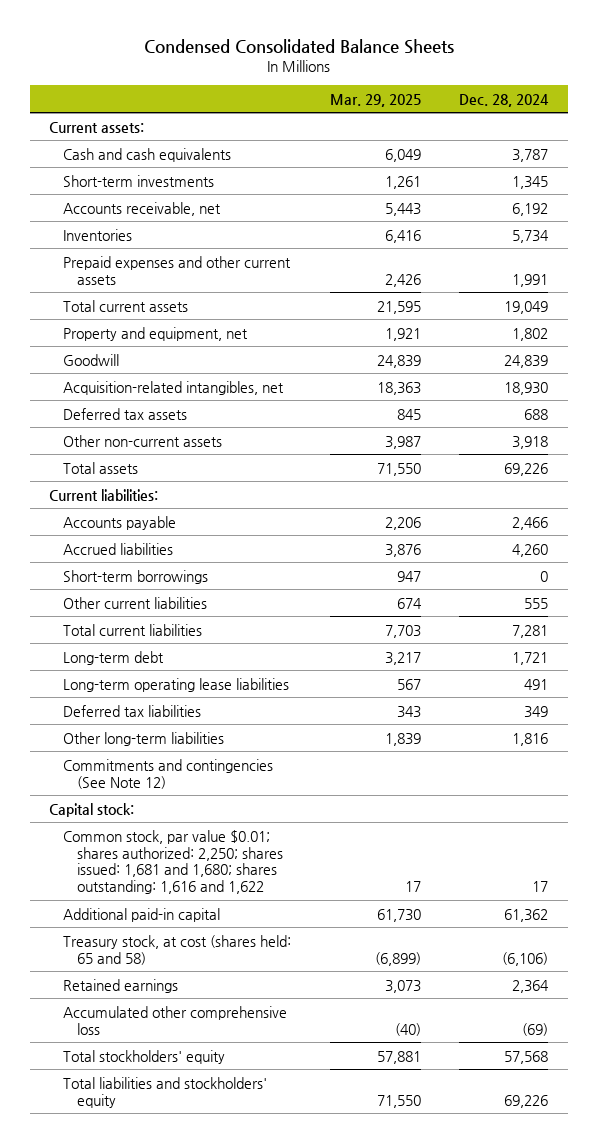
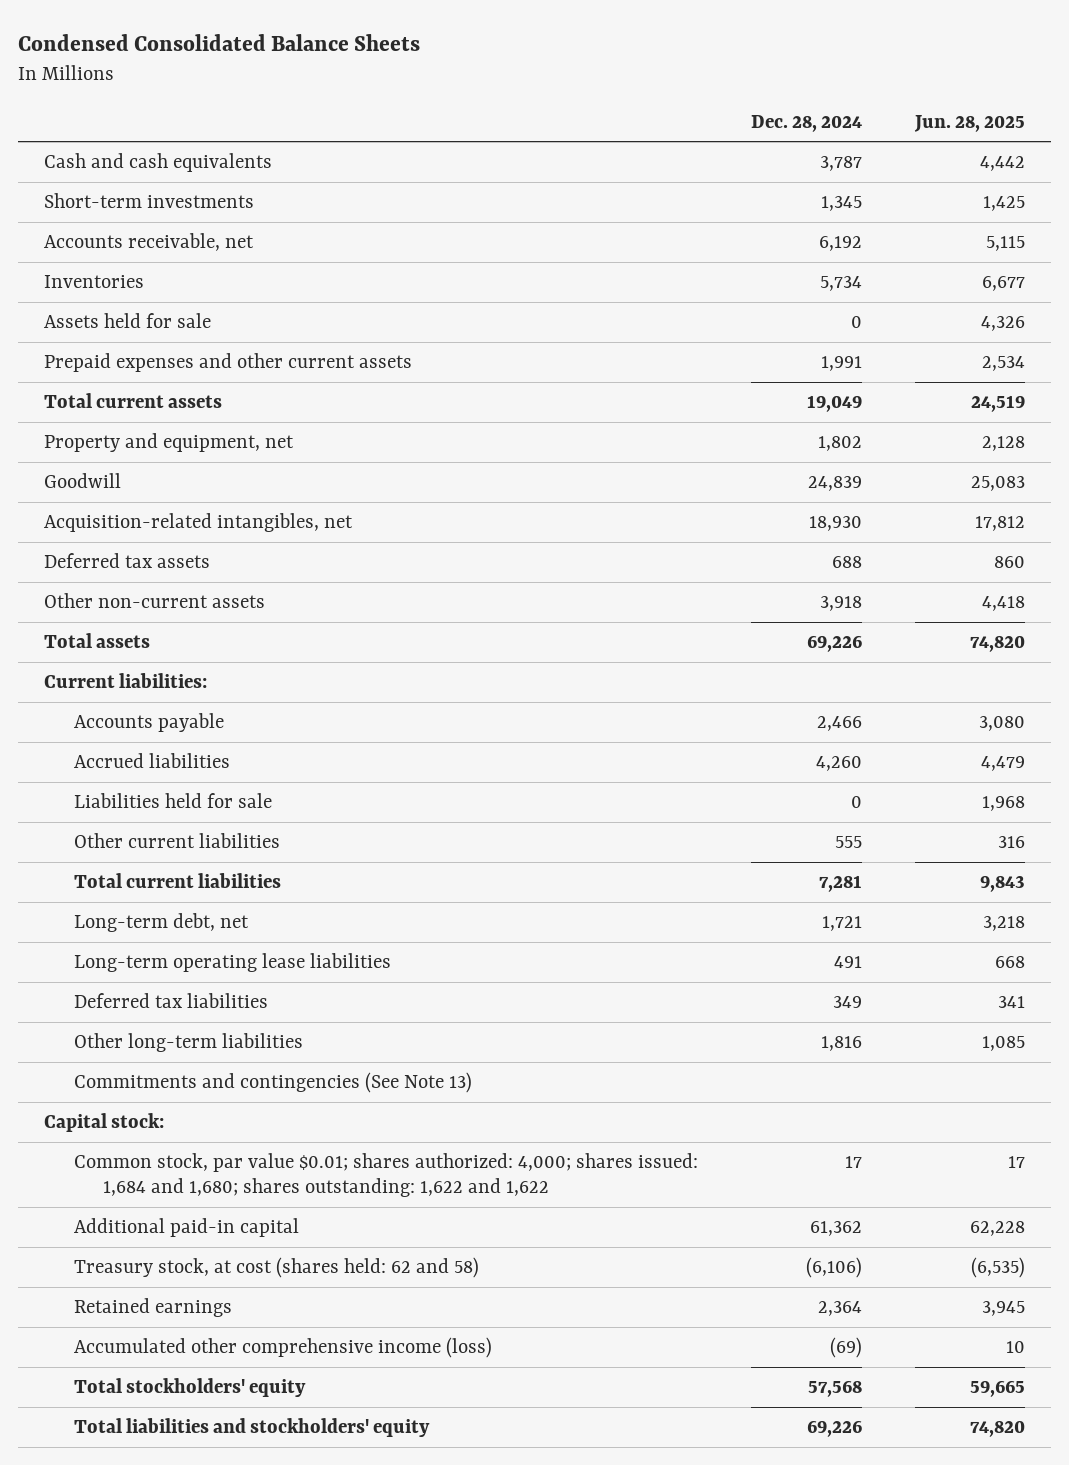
[329,93,421,107] Mar. 29, 2025 -> none
none -> [913,114,1025,132] Jun. 28, 2025
[49,121,145,133] Current assets: -> none
none -> [44,312,212,328] Assets held for sale
[63,569,209,584] Short-term borrowings -> none
none -> [73,792,272,808] Liabilities held for sale
[63,650,165,665] Long-term debt -> [73,912,249,932] Long-term debt, net
[63,758,274,789] Commitments and contingencies (See Note 12) -> [73,1071,472,1093] Commitments and contingencies (See Note 13)
[63,829,284,895] Common stock, par value $0.01; shares authorized: 2,250; shares issued: 1,681 and 1,680; shares outstanding: 1,616 and 1,622 -> [73,1152,698,1198] Common stock, par value $0.01; shares authorized: 4,000; shares issued: 1,684 and 1,680; shares outstanding: 1,622 and 1,622
[63,934,292,965] Treasury stock, at cost (shares held: 65 and 58) -> [73,1256,479,1278] Treasury stock, at cost (shares held: 62 and 58)
[63,1005,288,1035] Accumulated other comprehensive loss -> [73,1336,492,1358] Accumulated other comprehensive income (loss)

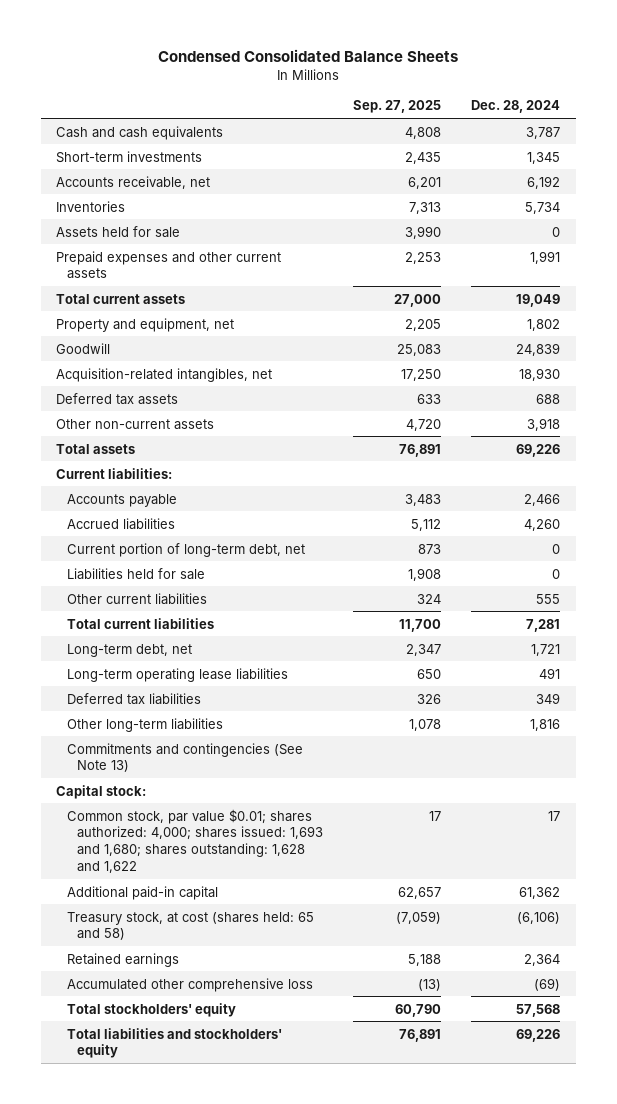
[913,114,1025,132] Jun. 28, 2025 -> none
none -> [353,100,442,114] Sep. 27, 2025
none -> [66,542,305,557] Current portion of long-term debt, net
[73,1152,698,1198] Common stock, par value $0.01; shares authorized: 4,000; shares issued: 1,684 and 1,680; shares outstanding: 1,622 and 1,622 -> [66,808,323,874] Common stock, par value $0.01; shares authorized: 4,000; shares issued: 1,693 and 1,680; shares outstanding: 1,628 and 1,622
[73,1256,479,1278] Treasury stock, at cost (shares held: 62 and 58) -> [66,911,314,941] Treasury stock, at cost (shares held: 65 and 58)
[73,1336,492,1358] Accumulated other comprehensive income (loss) -> [66,977,313,992] Accumulated other comprehensive loss

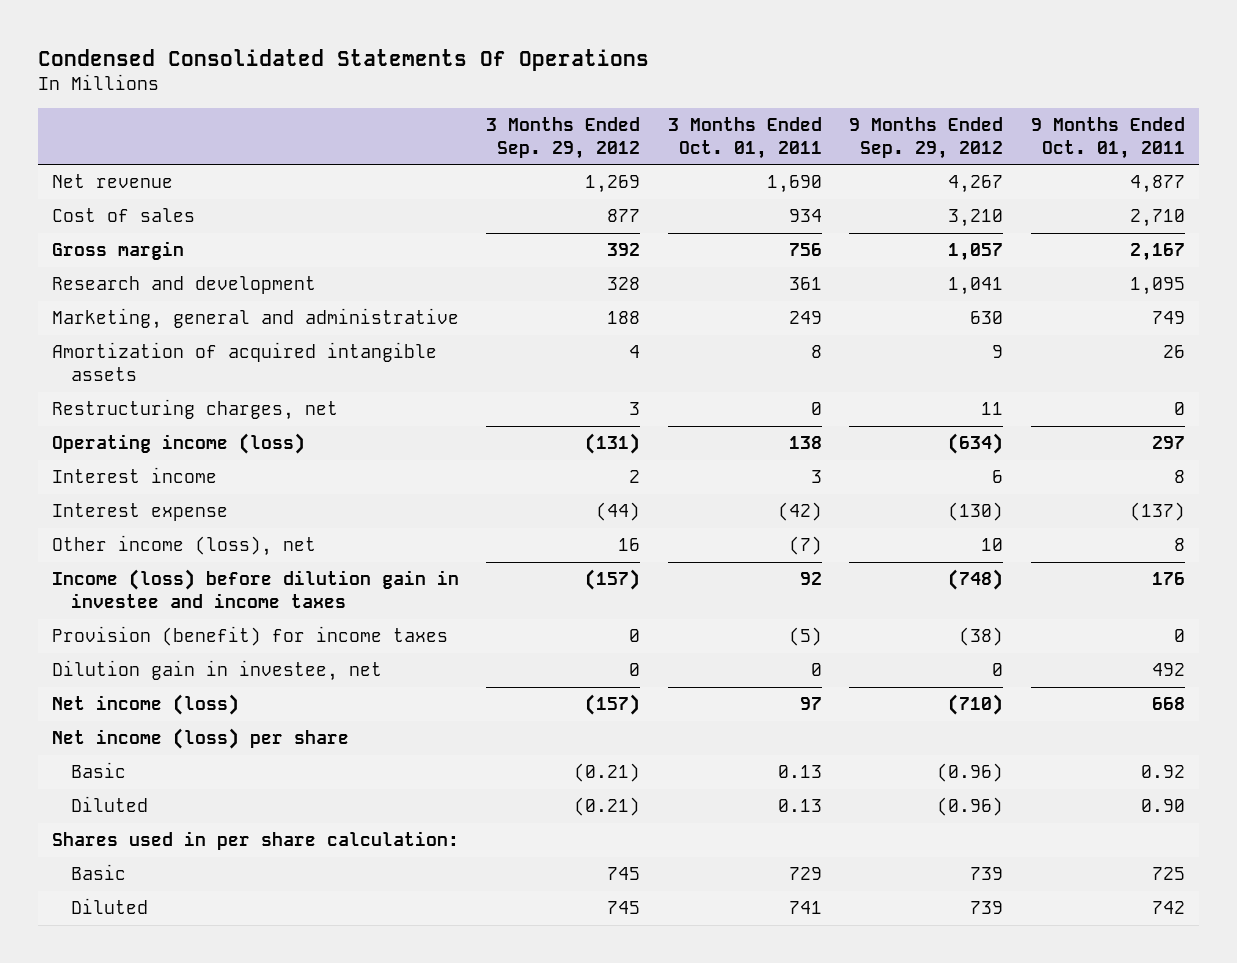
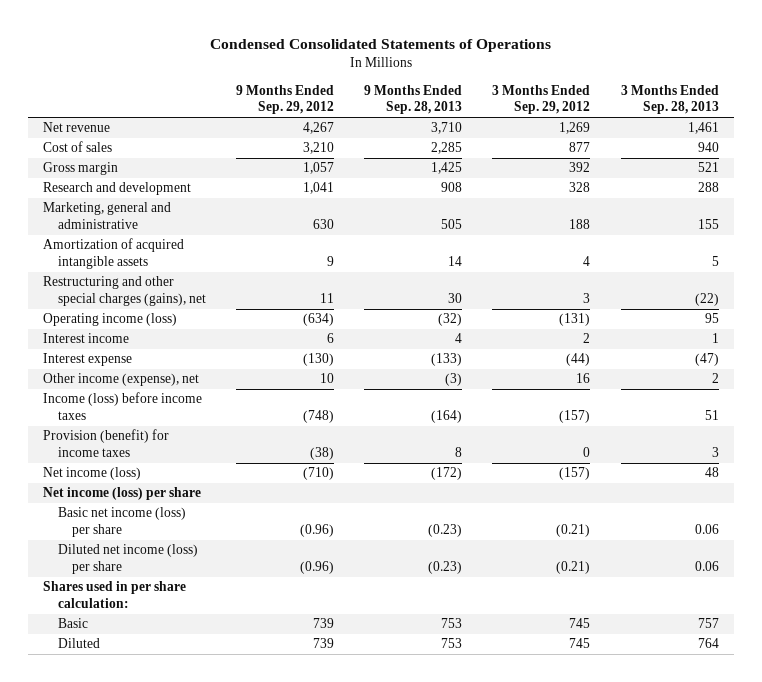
[38,48,650,71] Condensed Consolidated Statements Of Operations -> [209,38,551,52] Condensed Consolidated Statements of Operations
[667,117,822,159] 3 Months Ended Oct. 01, 2011 -> none
[1030,117,1185,159] 9 Months Ended Oct. 01, 2011 -> none
none -> [364,84,463,115] 9 Months Ended Sep. 28, 2013
none -> [620,84,719,115] 3 Months Ended Sep. 28, 2013
[52,399,339,421] Restructuring charges, net -> [43,276,206,307] Restructuring and other special charges (gains), net
[52,535,317,557] Other income (loss), net -> [43,373,200,387] Other income (expense), net
[52,569,460,608] Income (loss) before dilution gain in investee and income taxes -> [43,392,203,421] Income (loss) before income taxes
[52,660,383,682] Dilution gain in investee, net -> none
[71,762,127,779] Basic -> [57,507,186,538] Basic net income (loss) per share
[71,796,149,813] Diluted -> [57,544,198,575] Diluted net income (loss) per share

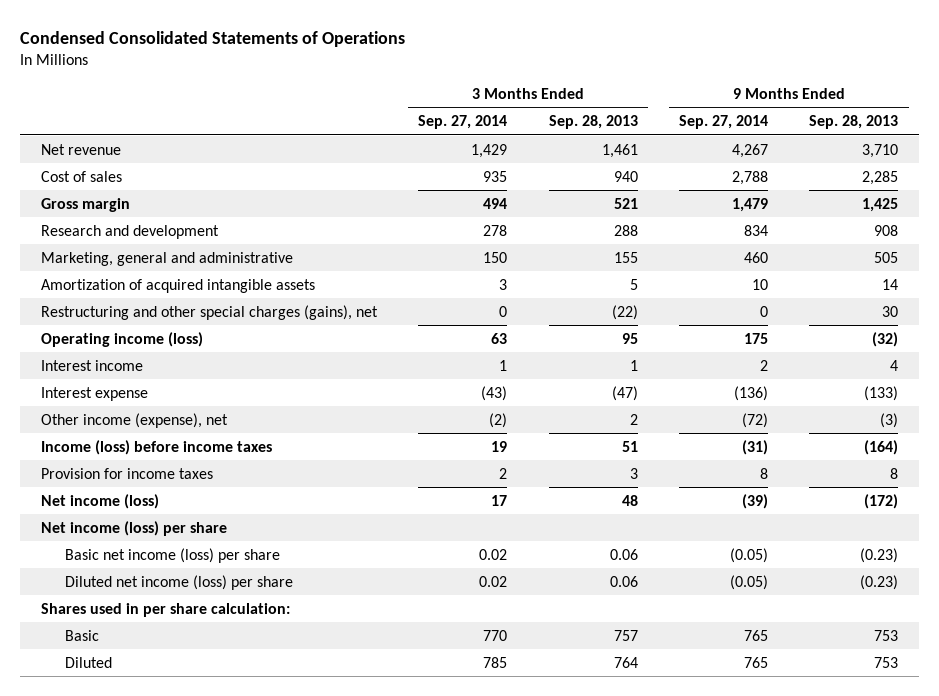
[235,84,334,115] 9 Months Ended Sep. 29, 2012 -> none
[492,84,591,115] 3 Months Ended Sep. 29, 2012 -> none
none -> [418,115,508,130] Sep. 27, 2014
none -> [678,115,768,130] Sep. 27, 2014
[43,429,170,458] Provision (benefit) for income taxes -> [40,467,213,479] Provision for income taxes

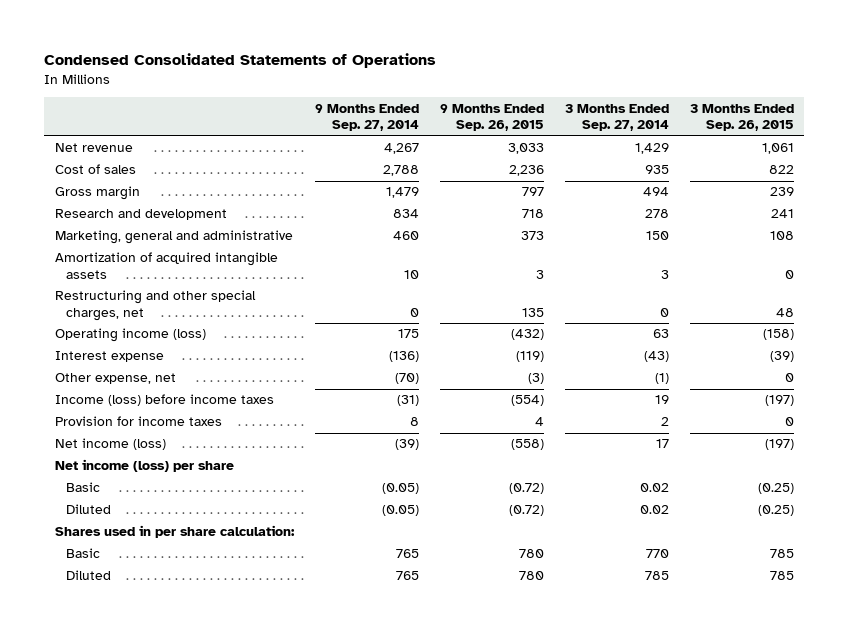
[548,115,638,130] Sep. 28, 2013 -> none
[809,115,899,130] Sep. 28, 2013 -> none
none -> [439,103,544,132] 9 Months Ended Sep. 26, 2015
none -> [689,103,794,132] 3 Months Ended Sep. 26, 2015
[40,304,378,320] Restructuring and other special charges (gains), net -> [54,290,256,322] Restructuring and other special charges, net
[40,359,143,371] Interest income -> none
[40,412,228,428] Other income (expense), net -> [54,373,176,385] Other expense, net
[489,412,508,428] (2) -> [654,373,669,385] (1)
[741,412,768,428] (72) -> [394,373,419,385] (70)
[64,547,280,563] Basic net income (loss) per share -> [66,482,101,493] Basic
[64,574,293,590] Diluted net income (loss) per share -> [66,504,112,515] Diluted

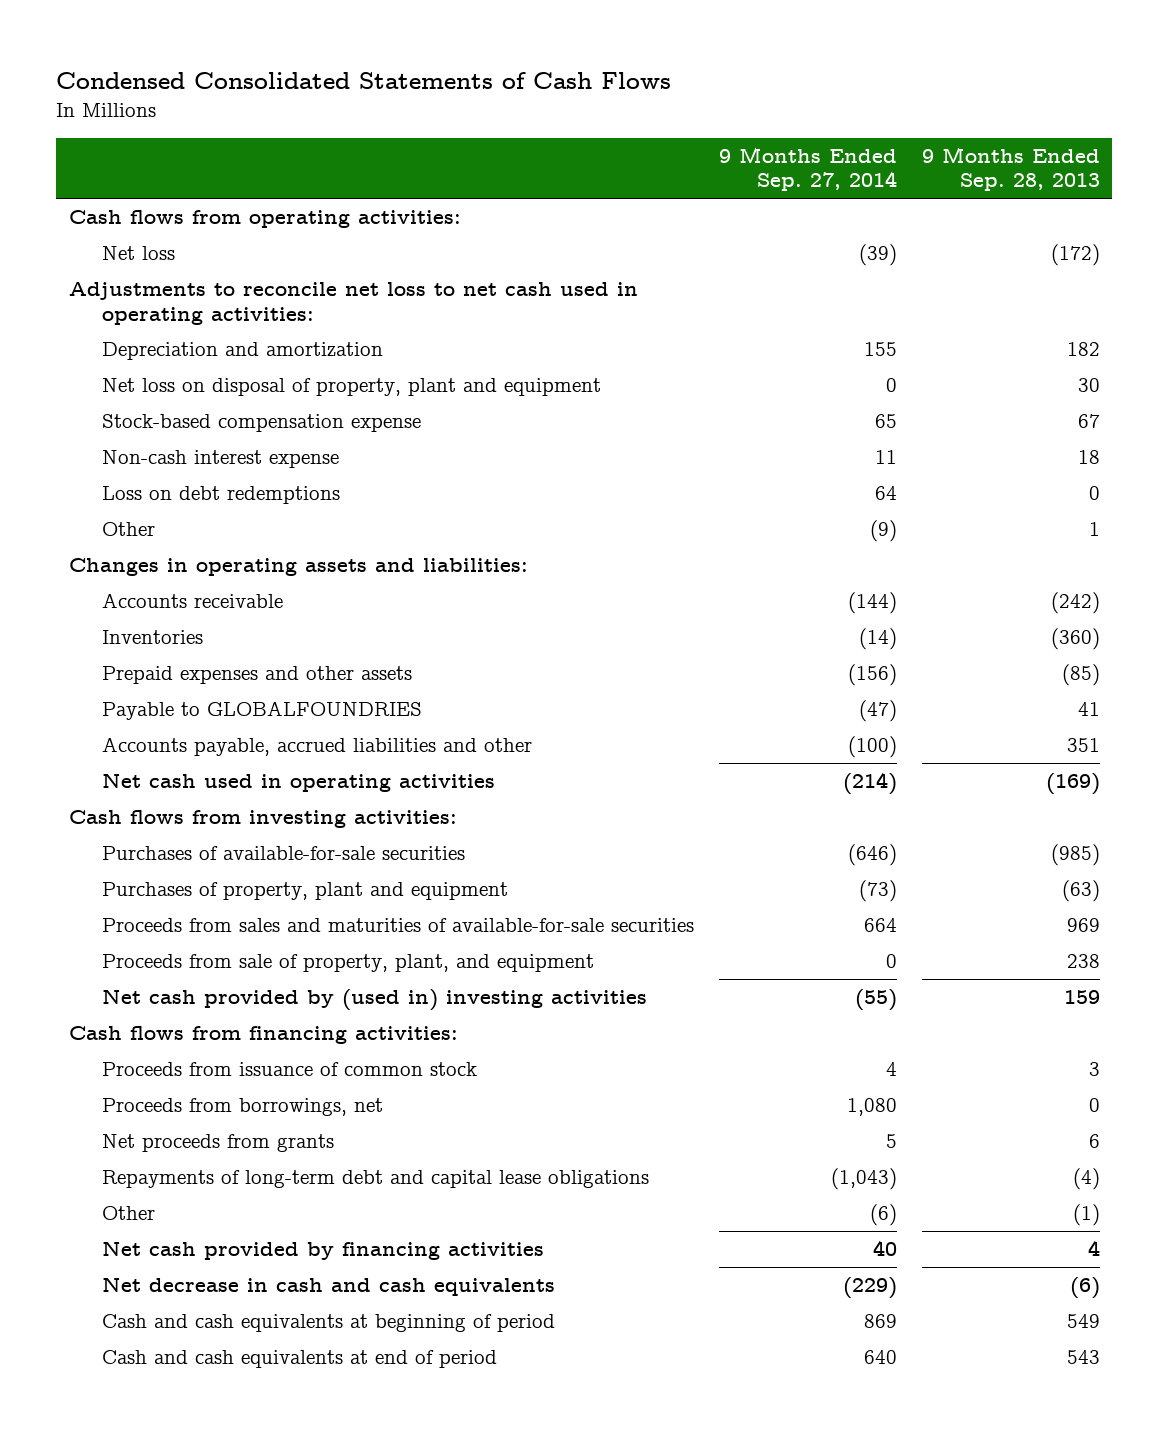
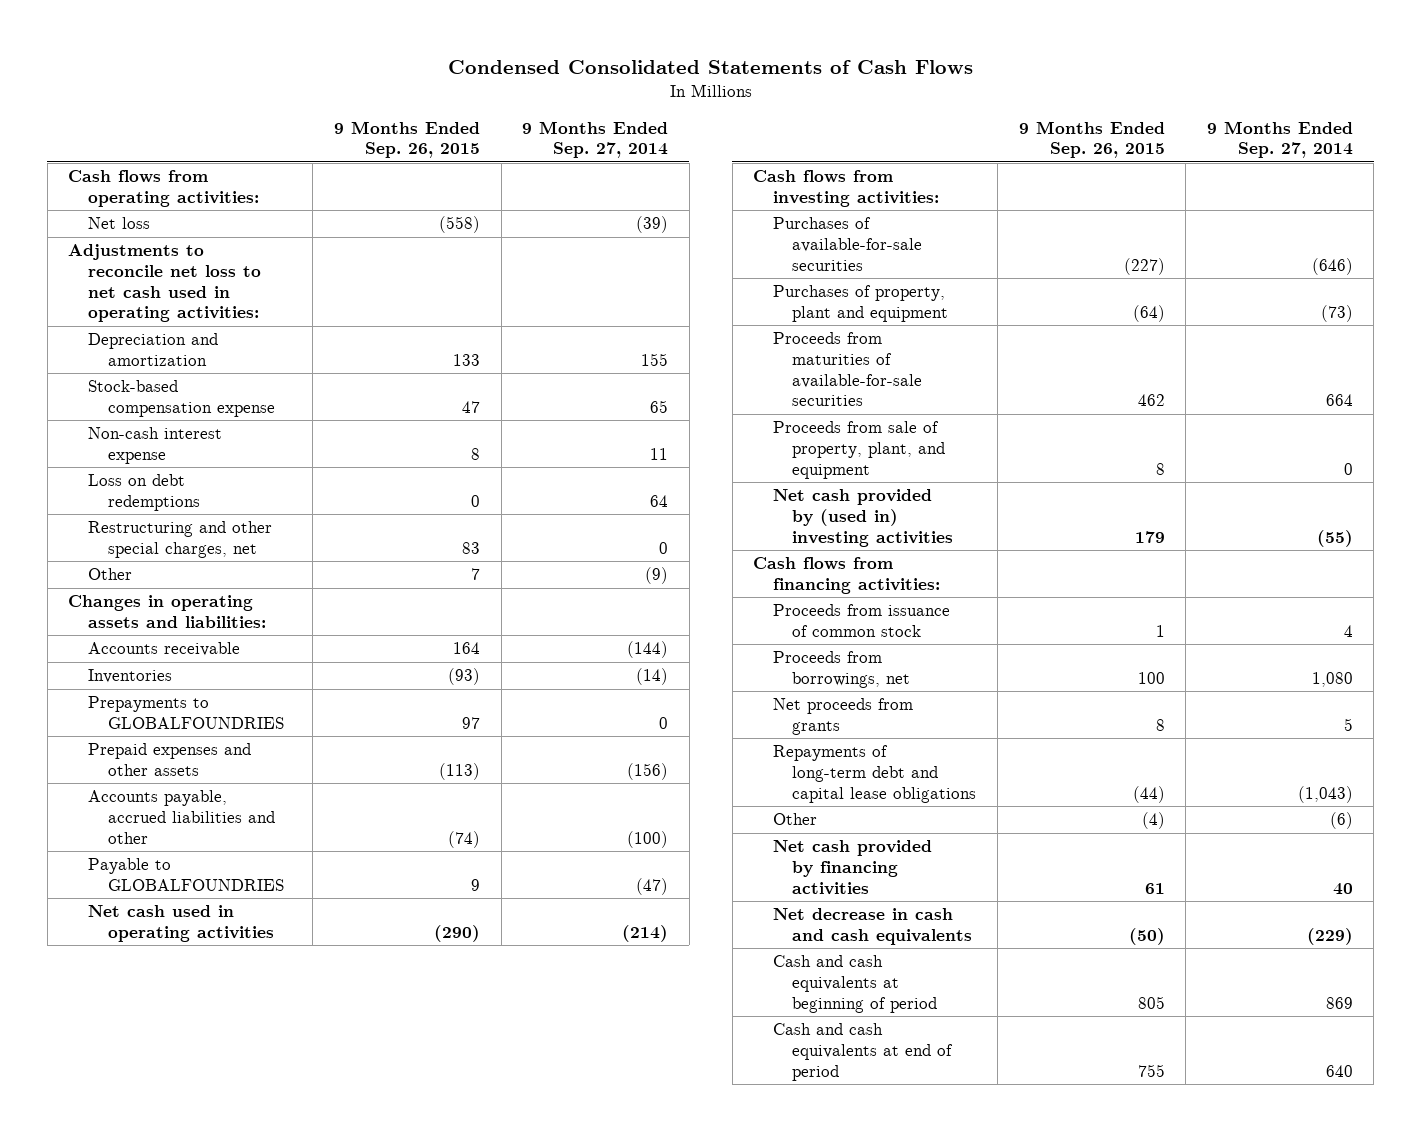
[921,146,1100,192] 9 Months Ended Sep. 28, 2013 -> none
none -> [333,120,480,159] 9 Months Ended Sep. 26, 2015
[101,378,601,397] Net loss on disposal of property, plant and equipment -> none
none -> [88,521,273,558] Restructuring and other special charges, net
none -> [88,696,284,729] Prepayments to GLOBALFOUNDRIES
[101,701,422,721] Payable to GLOBALFOUNDRIES -> [88,858,284,891] Payable to GLOBALFOUNDRIES
[101,918,694,933] Proceeds from sales and maturities of available-for-sale securities -> [772,332,923,407] Proceeds from maturities of available-for-sale securities

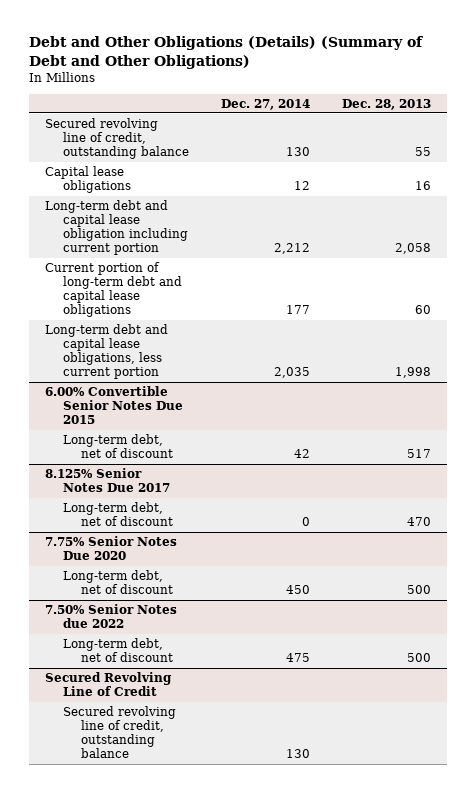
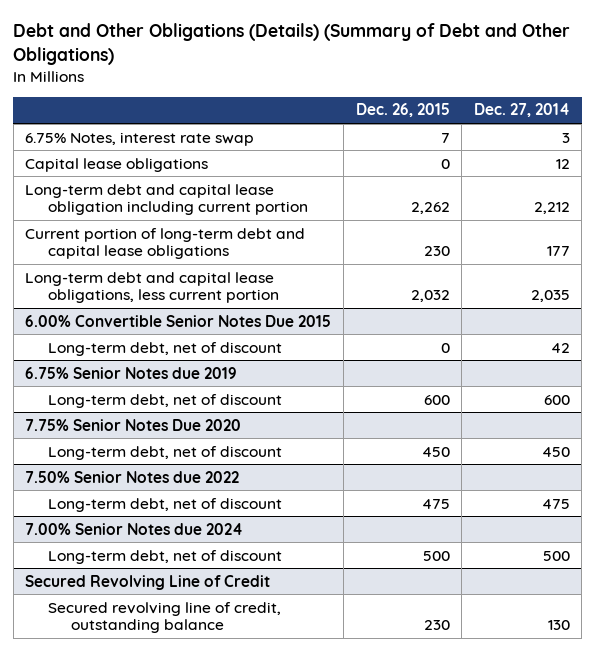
[342,98,432,110] Dec. 28, 2013 -> none
none -> [355,103,450,118] Dec. 26, 2015
[45,117,190,160] Secured revolving line of credit, outstanding balance -> none
none -> [25,131,255,146] 6.75% Notes, interest rate swap
[45,467,171,493] 8.125% Senior Notes Due 2017 -> none
none -> [25,366,238,379] 6.75% Senior Notes due 2019
[302,517,311,527] 0 -> [543,394,570,405] 600
none -> [25,522,244,535] 7.00% Senior Notes due 2024
none -> [48,549,283,564] Long-term debt, net of discount

